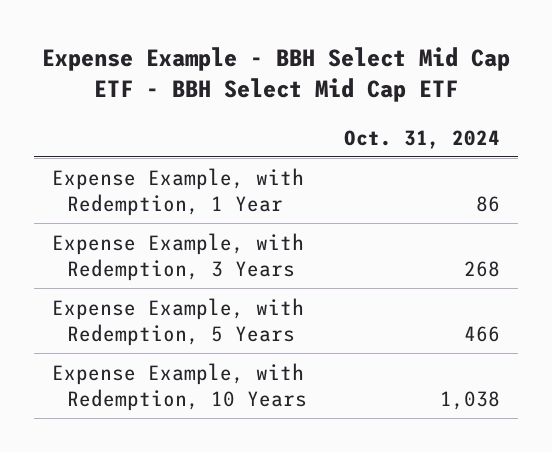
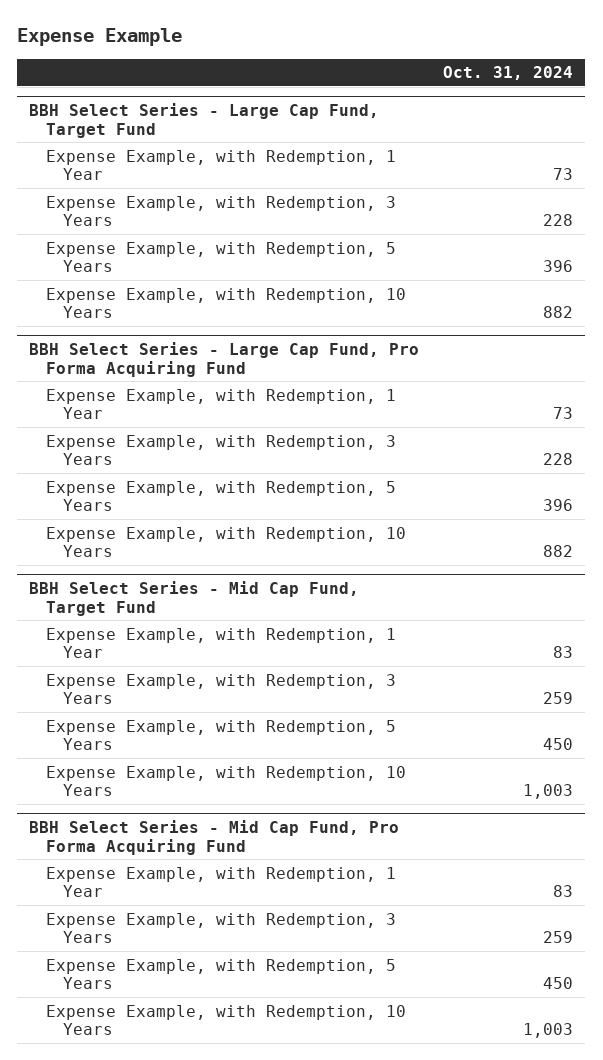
[41,46,510,103] Expense Example - BBH Select Mid Cap ETF - BBH Select Mid Cap ETF -> [17,28,183,47] Expense Example
none -> [29,102,380,138] BBH Select Series - Large Cap Fund, Target Fund
[475,195,500,212] 86 -> [553,168,574,181] 73
[463,260,500,277] 268 -> [543,214,574,227] 228
[463,325,500,342] 466 -> [543,260,574,273] 396
[439,390,500,410] 1,038 -> [543,306,574,319] 882
none -> [29,341,420,377] BBH Select Series - Large Cap Fund, Pro Forma Acquiring Fund
none -> [45,388,396,420] Expense Example, with Redemption, 1 Year
none -> [45,434,396,466] Expense Example, with Redemption, 3 Years
none -> [45,480,396,512] Expense Example, with Redemption, 5 Years
none -> [45,526,406,558] Expense Example, with Redemption, 10 Years
none -> [29,580,360,616] BBH Select Series - Mid Cap Fund, Target Fund
none -> [45,627,396,659] Expense Example, with Redemption, 1 Year
none -> [45,673,396,705] Expense Example, with Redemption, 3 Years
none -> [45,719,396,751] Expense Example, with Redemption, 5 Years
none -> [45,765,406,797] Expense Example, with Redemption, 10 Years
none -> [29,819,400,855] BBH Select Series - Mid Cap Fund, Pro Forma Acquiring Fund
none -> [45,866,396,898] Expense Example, with Redemption, 1 Year
none -> [45,912,396,944] Expense Example, with Redemption, 3 Years
none -> [45,958,396,990] Expense Example, with Redemption, 5 Years
none -> [45,1004,406,1036] Expense Example, with Redemption, 10 Years

